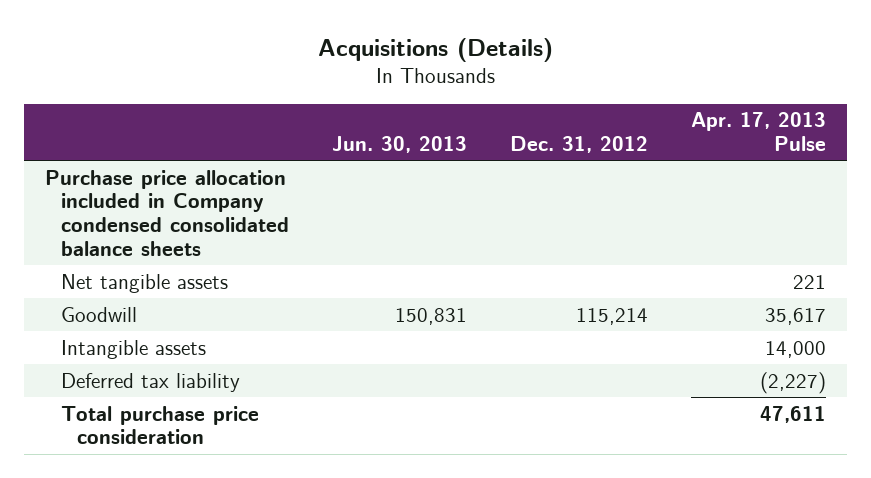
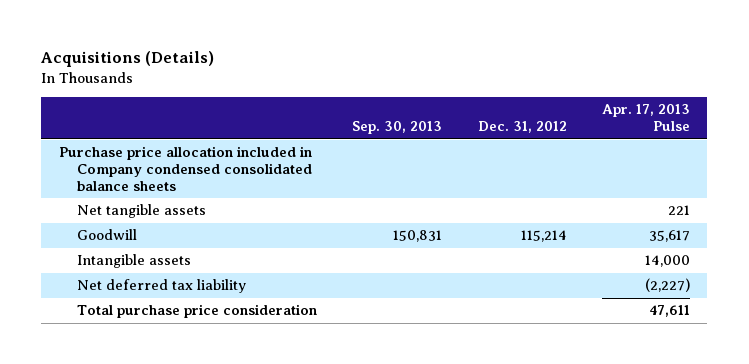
[331,136,467,154] Jun. 30, 2013 -> none
none -> [352,121,443,135] Sep. 30, 2013
[61,372,241,392] Deferred tax liability -> [77,279,247,294] Net deferred tax liability

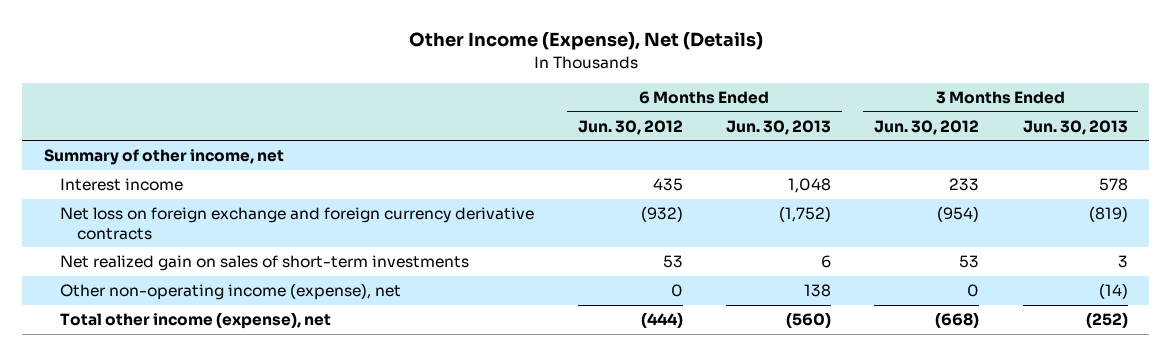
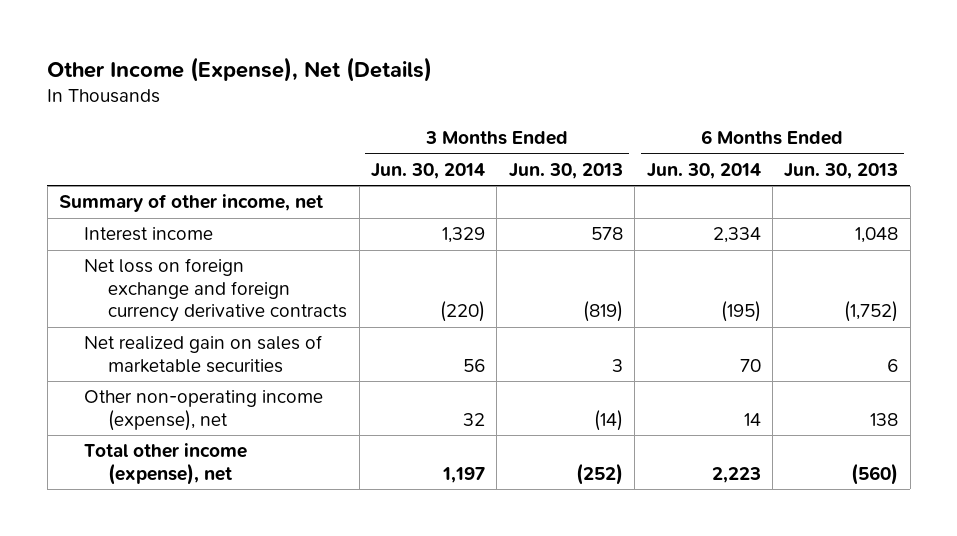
[577,119,683,135] Jun. 30, 2012 -> none
[874,119,980,135] Jun. 30, 2012 -> none
none -> [371,162,486,179] Jun. 30, 2014
none -> [646,162,761,179] Jun. 30, 2014
[60,254,470,271] Net realized gain on sales of short-term investments -> [83,335,322,373] Net realized gain on sales of marketable securities

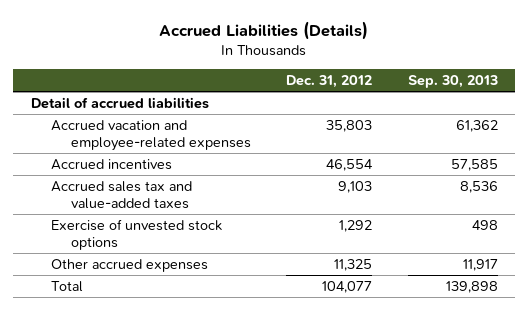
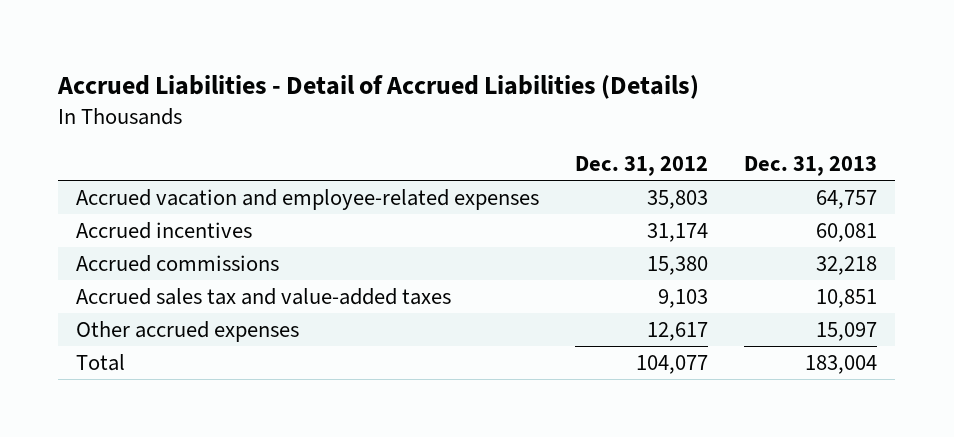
[159,20,369,40] Accrued Liabilities (Details) -> [57,74,700,99] Accrued Liabilities - Detail of Accrued Liabilities (Details)
[407,74,498,88] Sep. 30, 2013 -> none
none -> [744,155,878,176] Dec. 31, 2013
[31,96,210,109] Detail of accrued liabilities -> none
[326,158,374,171] 46,554 -> [647,223,709,243] 31,174
none -> [76,255,280,273] Accrued commissions
[51,218,223,251] Exercise of unvested stock options -> none
[334,258,373,271] 11,325 -> [647,322,709,342] 12,617

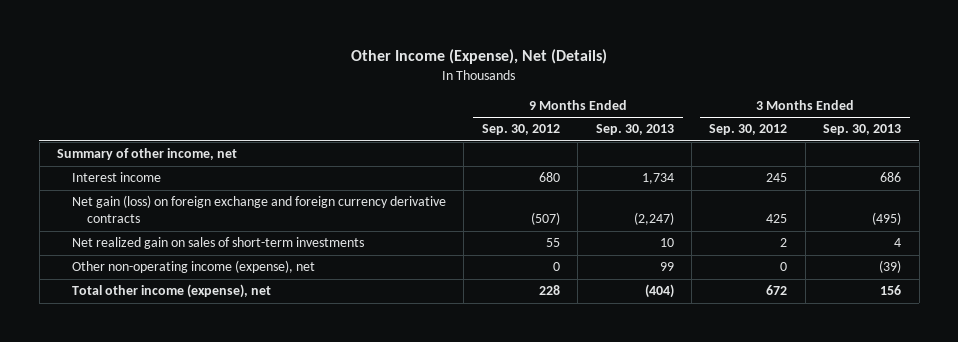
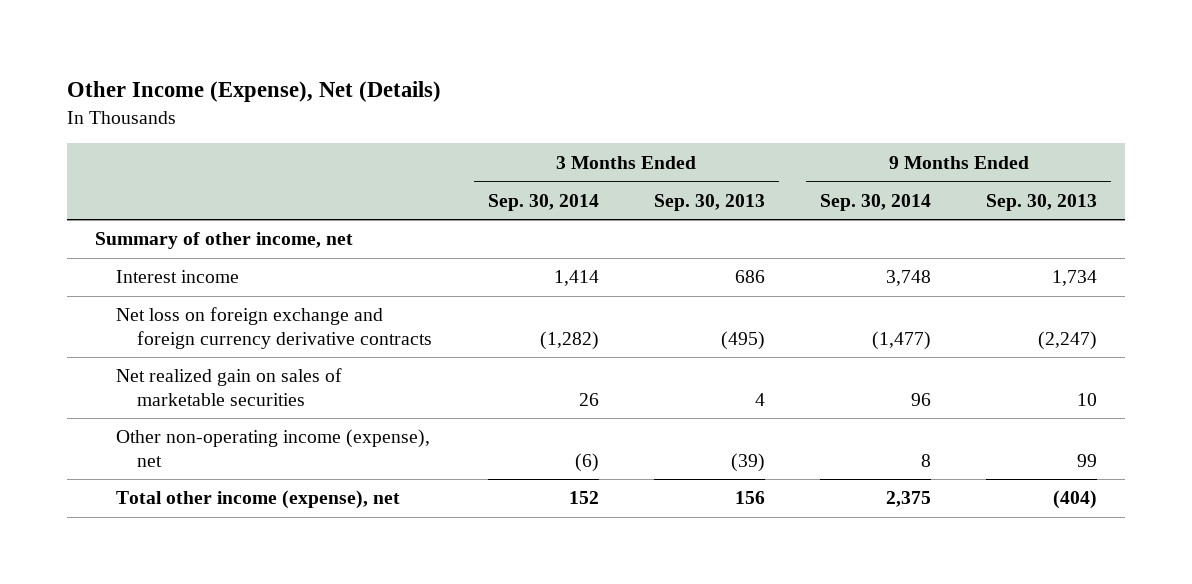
[481,124,560,136] Sep. 30, 2012 -> none
[709,124,788,136] Sep. 30, 2012 -> none
none -> [487,193,599,211] Sep. 30, 2014
none -> [820,193,932,211] Sep. 30, 2014
[71,195,446,224] Net gain (loss) on foreign exchange and foreign currency derivative contracts -> [116,307,433,349] Net loss on foreign exchange and foreign currency derivative contracts
[71,237,364,250] Net realized gain on sales of short-term investments -> [116,368,343,406] Net realized gain on sales of marketable securities

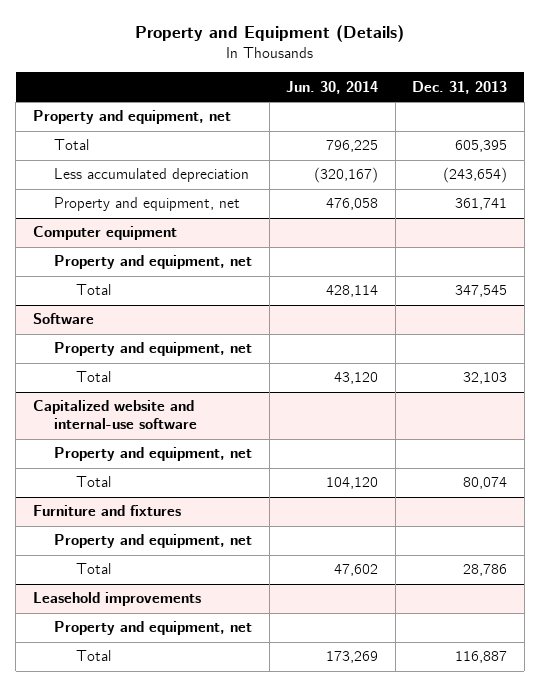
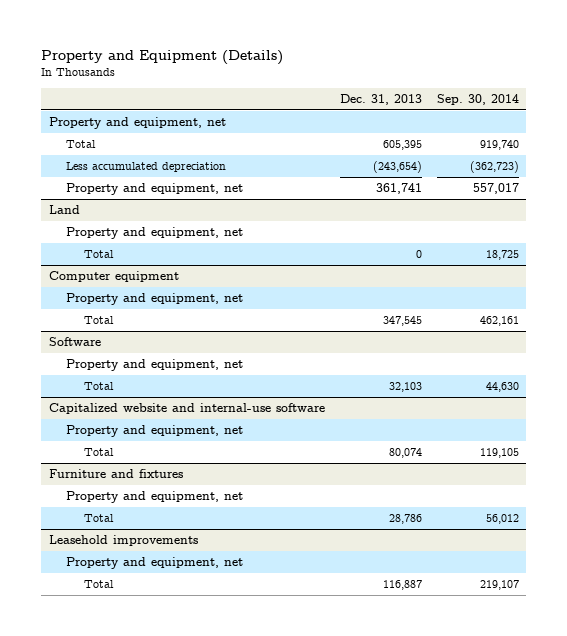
[286,80,379,94] Jun. 30, 2014 -> none
none -> [436,94,519,106] Sep. 30, 2014
none -> [48,205,80,215] Land
none -> [66,227,244,240] Property and equipment, net
none -> [83,250,114,259] Total

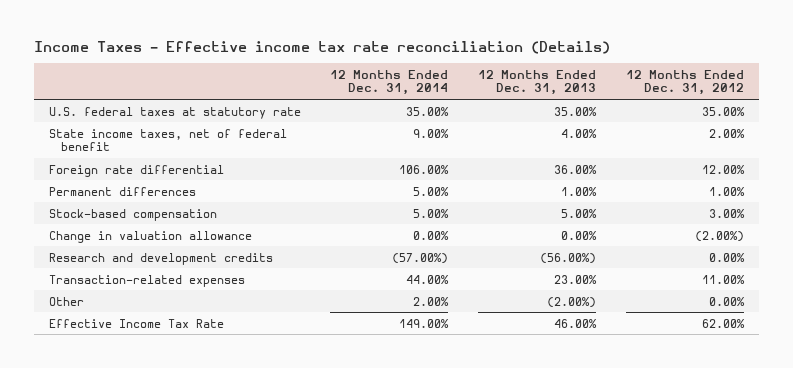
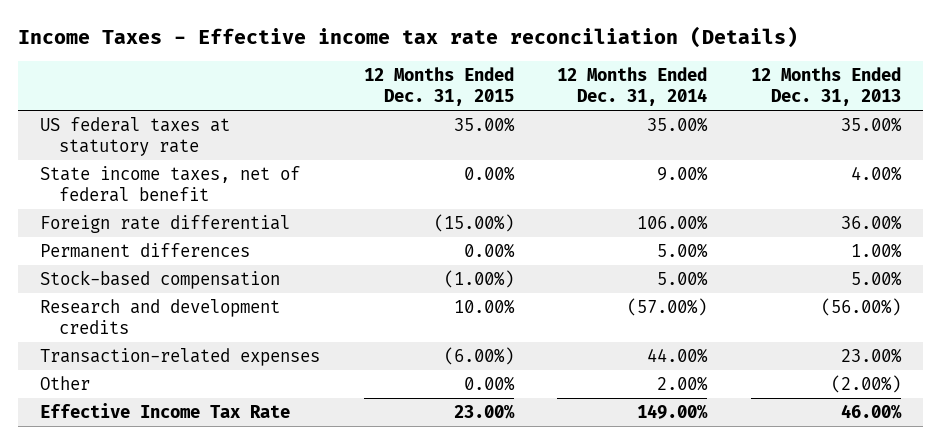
[626,69,745,96] 12 Months Ended Dec. 31, 2012 -> none
none -> [363,67,514,107] 12 Months Ended Dec. 31, 2015
[48,106,301,119] U.S. federal taxes at statutory rate -> [39,116,230,157] US federal taxes at statutory rate
[48,230,252,243] Change in valuation allowance -> none

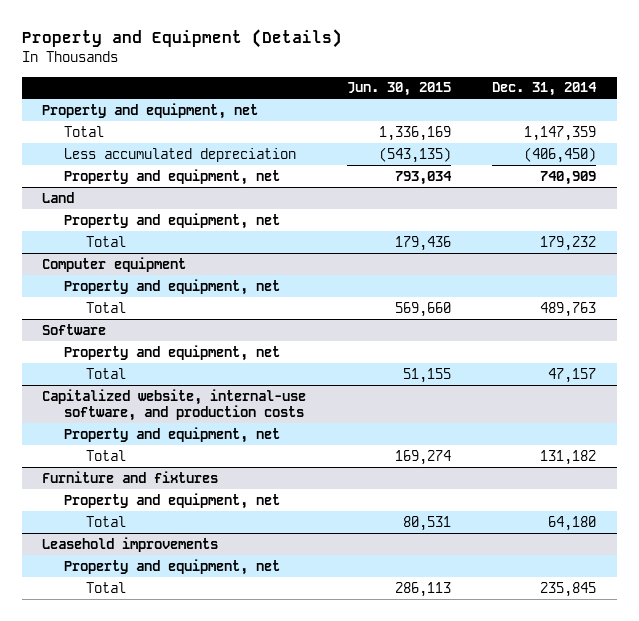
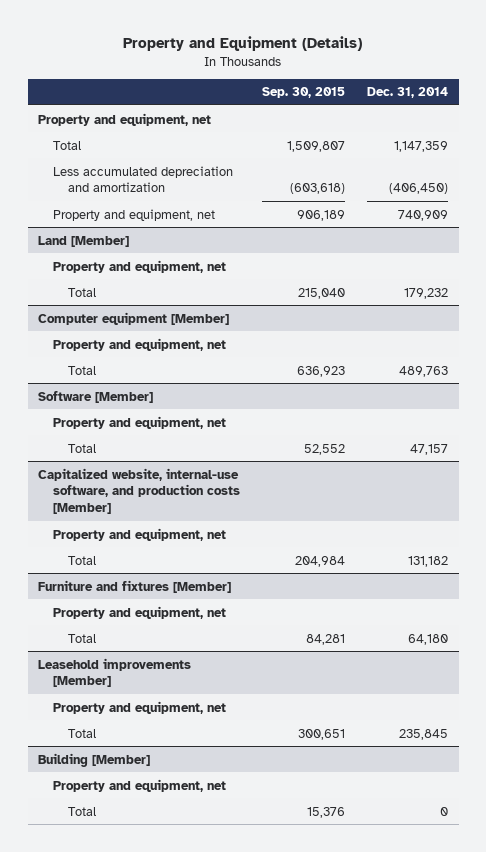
[347,82,452,97] Jun. 30, 2015 -> none
none -> [262,87,346,99] Sep. 30, 2015
[64,147,297,162] Less accumulated depreciation -> [53,165,234,193] Less accumulated depreciation and amortization
[42,191,75,203] Land -> [38,235,130,247] Land [Member]
[42,256,187,272] Computer equipment -> [38,311,230,325] Computer equipment [Member]
[42,323,107,335] Software -> [38,390,154,403] Software [Member]
[42,388,307,422] Capitalized website, internal-use software, and production costs -> [38,467,241,515] Capitalized website, internal-use software, and production costs [Member]
[42,470,219,483] Furniture and fixtures -> [38,579,232,593] Furniture and fixtures [Member]
[42,536,219,552] Leasehold improvements -> [38,657,192,688] Leasehold improvements [Member]
none -> [38,752,151,767] Building [Member]
none -> [53,778,227,792] Property and equipment, net
none -> [67,806,96,816] Total

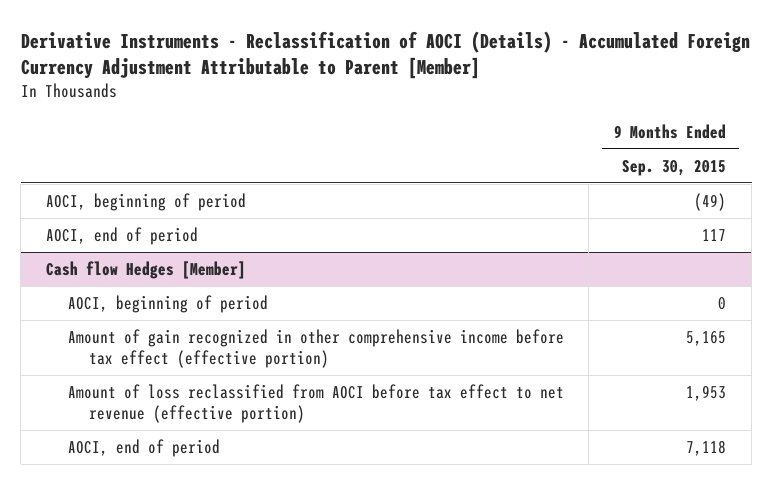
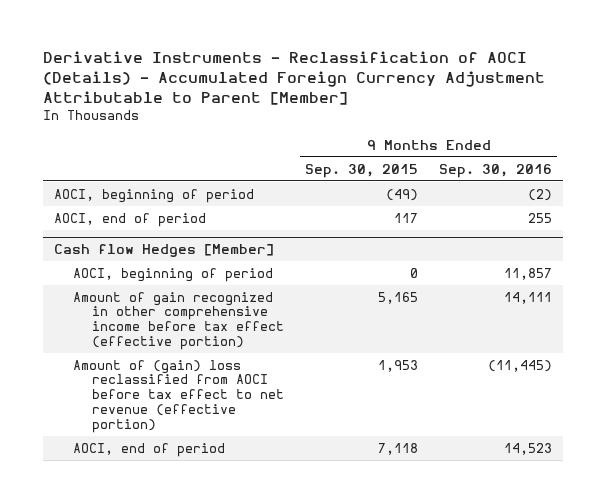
none -> [439,163,553,178] Sep. 30, 2016
[67,383,564,423] Amount of loss reclassified from AOCI before tax effect to net revenue (effective portion) -> [72,359,284,433] Amount of (gain) loss reclassified from AOCI before tax effect to net revenue (effective portion)

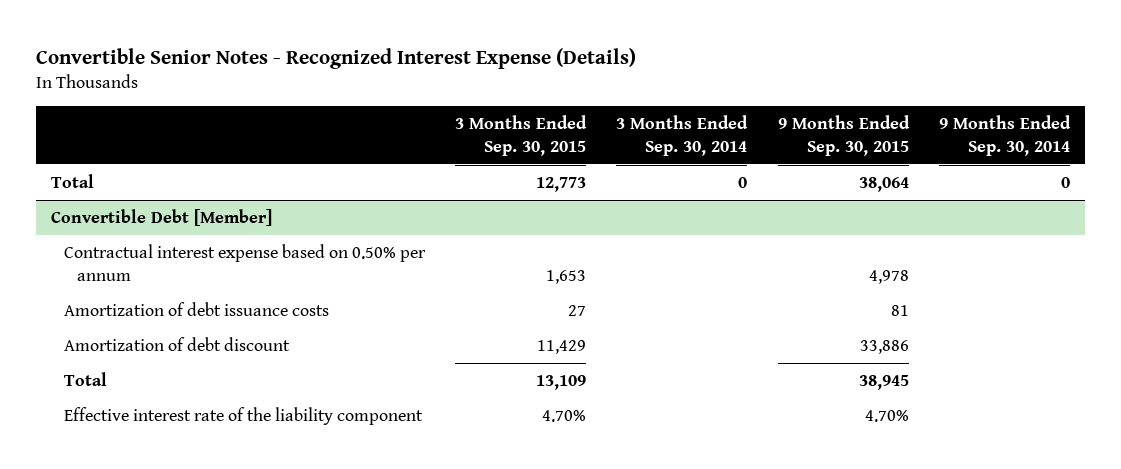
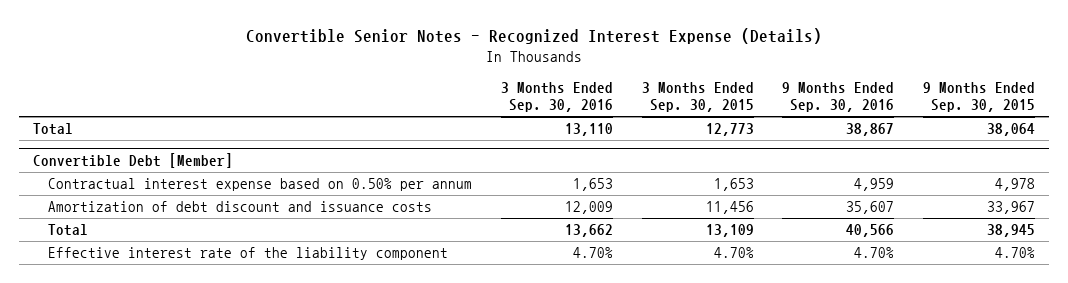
[616,115,749,156] 3 Months Ended Sep. 30, 2014 -> none
[938,115,1071,156] 9 Months Ended Sep. 30, 2014 -> none
none -> [501,81,614,113] 3 Months Ended Sep. 30, 2016
none -> [782,81,895,113] 9 Months Ended Sep. 30, 2016
[63,302,329,317] Amortization of debt issuance costs -> none
[63,337,290,352] Amortization of debt discount -> [48,201,433,213] Amortization of debt discount and issuance costs
[537,340,587,355] 11,429 -> [705,201,754,215] 11,456
[859,340,909,355] 33,886 -> [986,201,1035,215] 33,967

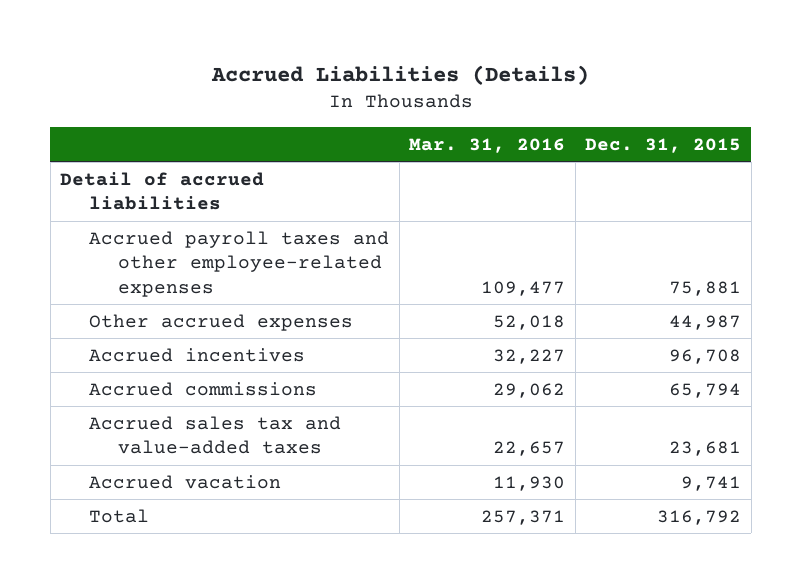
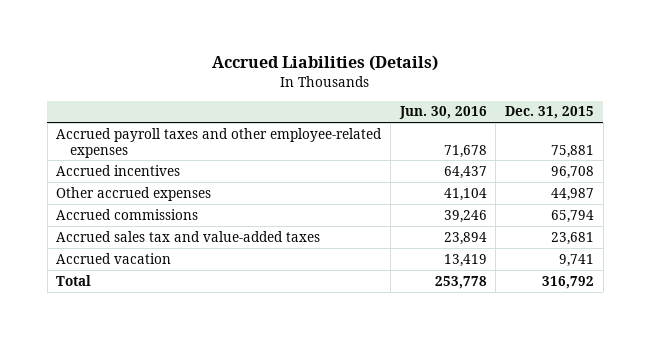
[409,137,566,153] Mar. 31, 2016 -> none
none -> [398,106,487,120] Jun. 30, 2016
[60,171,265,211] Detail of accrued liabilities -> none
[88,313,353,331] Other accrued expenses -> [56,186,212,201] Other accrued expenses

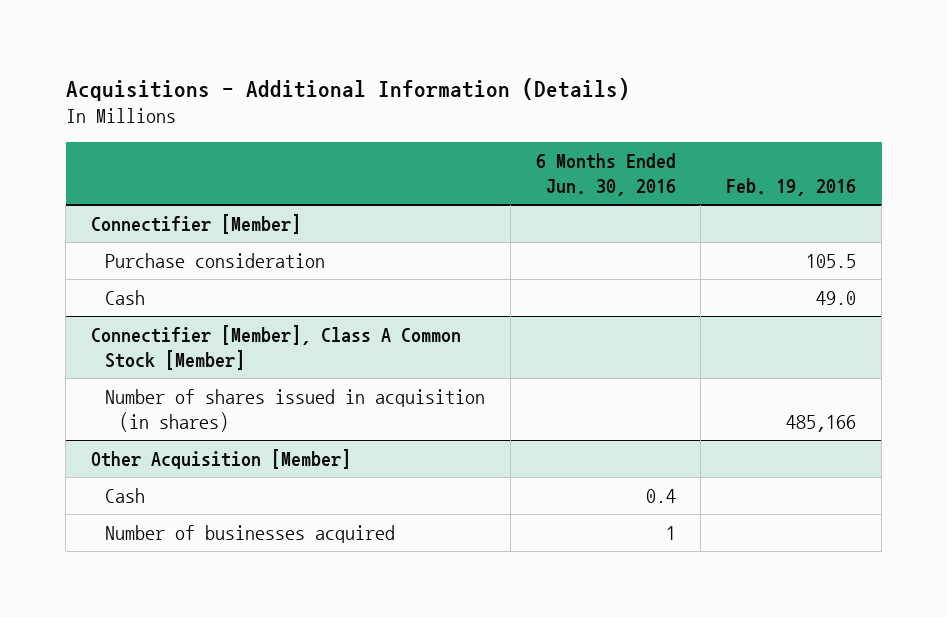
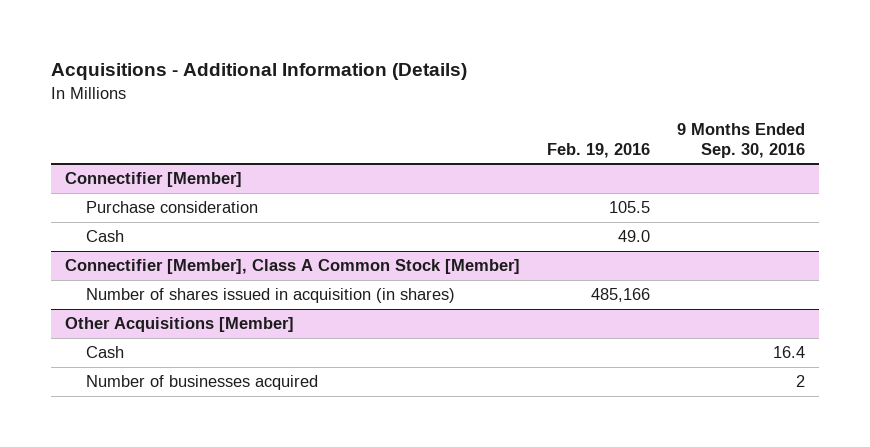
[535,152,676,196] 6 Months Ended Jun. 30, 2016 -> none
none -> [677,123,806,158] 9 Months Ended Sep. 30, 2016
[91,448,352,469] Other Acquisition [Member] -> [64,317,294,333] Other Acquisitions [Member]

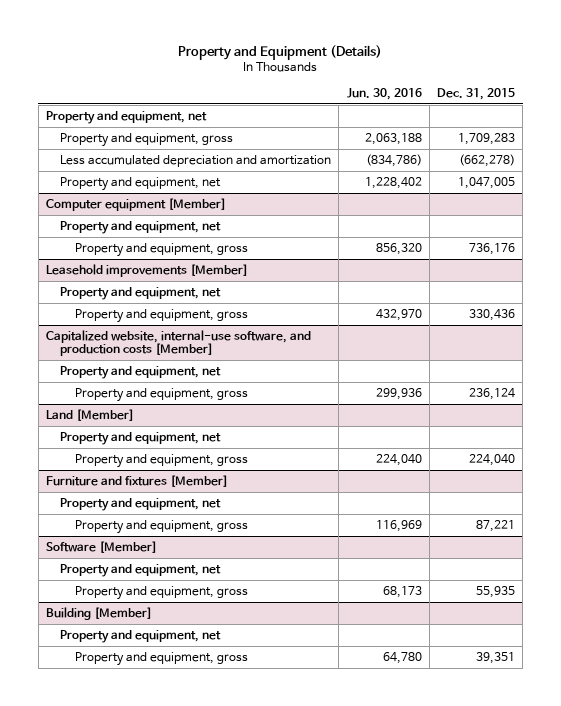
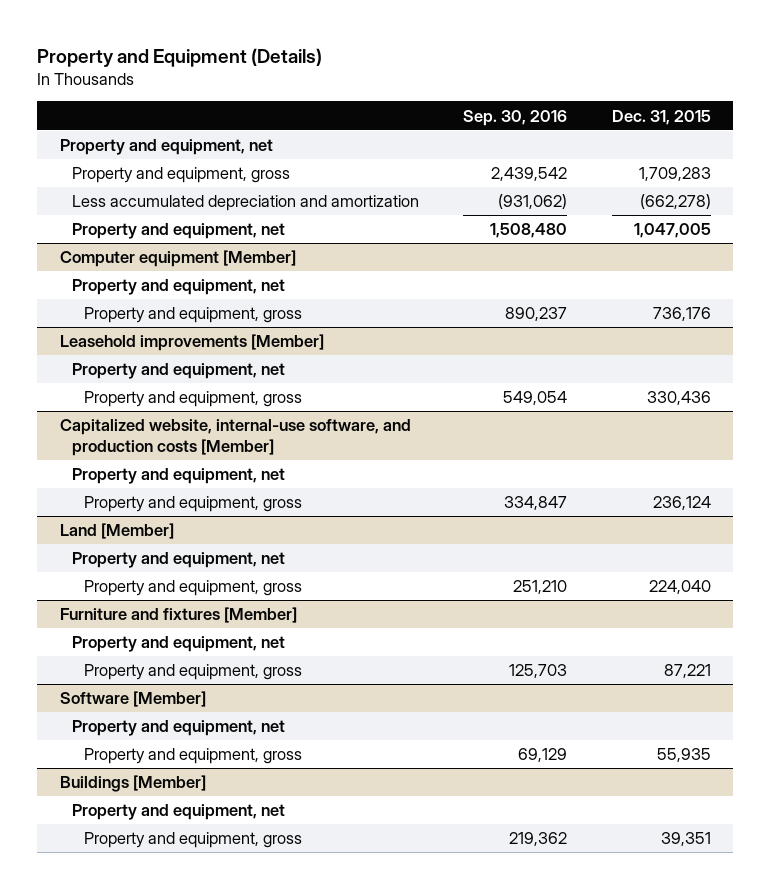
[346,87,422,100] Jun. 30, 2016 -> none
none -> [463,109,568,126] Sep. 30, 2016
[45,606,152,620] Building [Member] -> [59,775,206,793] Buildings [Member]

